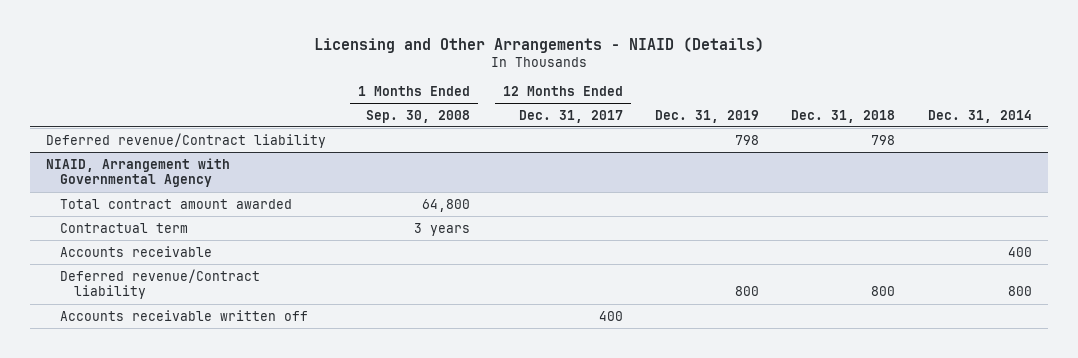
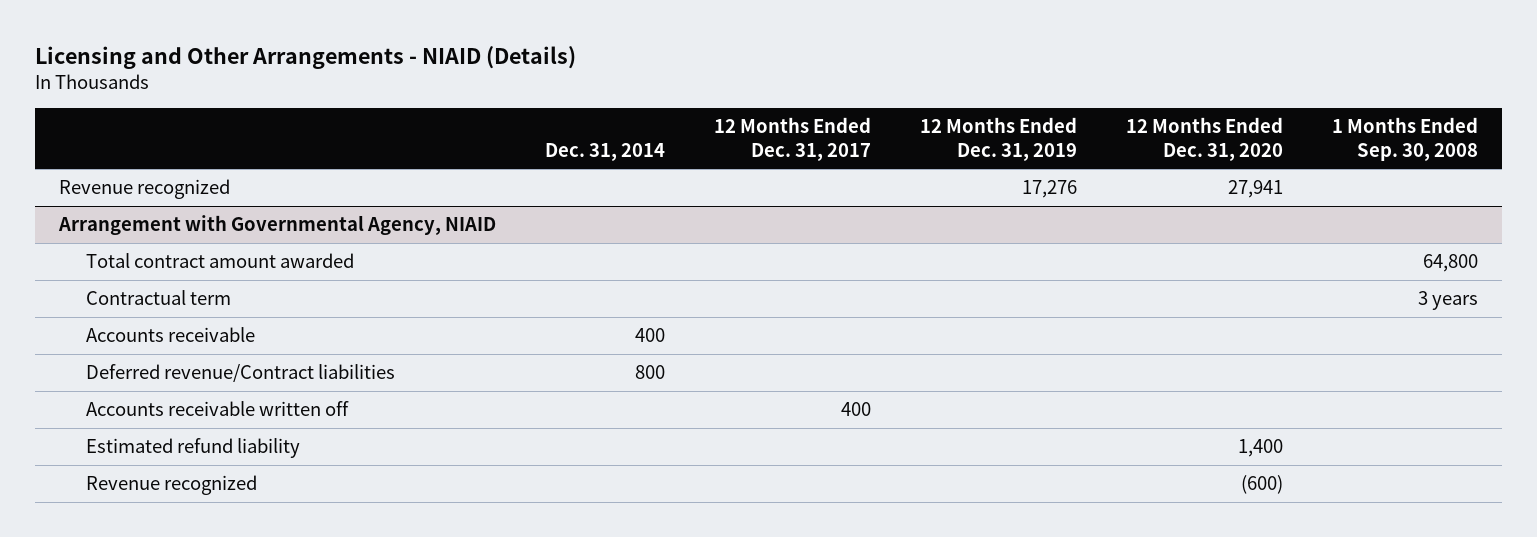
[655,109,760,123] Dec. 31, 2019 -> none
[791,109,896,123] Dec. 31, 2018 -> none
none -> [919,117,1077,161] 12 Months Ended Dec. 31, 2019
none -> [1125,117,1283,161] 12 Months Ended Dec. 31, 2020
[46,132,327,148] Deferred revenue/Contract liability -> none
none -> [59,179,231,200] Revenue recognized
[46,157,231,188] NIAID, Arrangement with Governmental Agency -> [58,215,497,236] Arrangement with Governmental Agency, NIAID
[59,268,260,300] Deferred revenue/Contract liability -> [86,364,396,383] Deferred revenue/Contract liabilities
none -> [86,438,301,459] Estimated refund liability
none -> [86,475,258,496] Revenue recognized

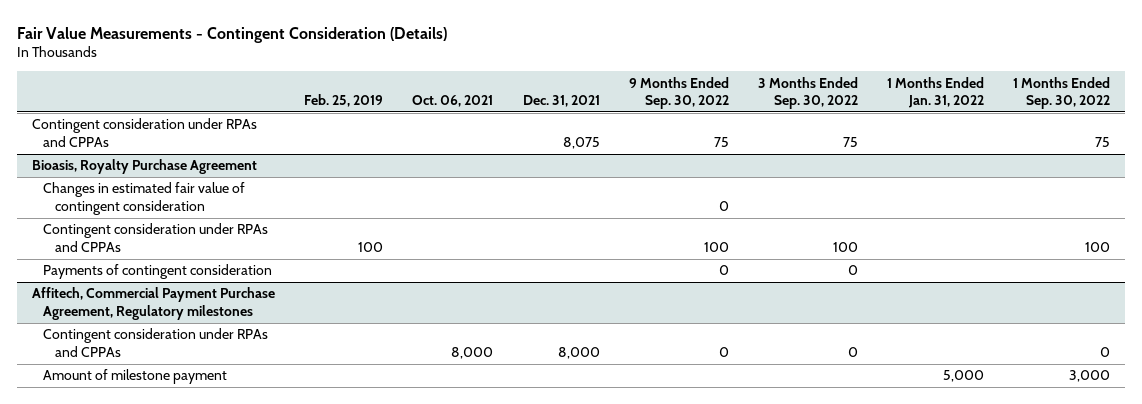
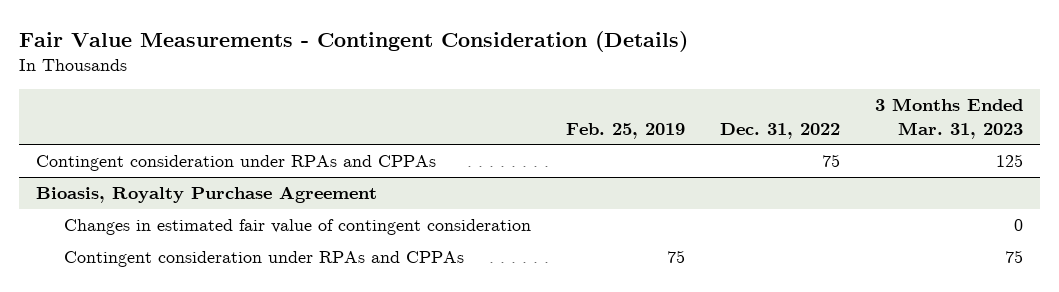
[412,95,494,108] Oct. 06, 2021 -> none
[522,95,600,108] Dec. 31, 2021 -> none
[628,76,729,110] 9 Months Ended Sep. 30, 2022 -> none
[757,76,858,110] 3 Months Ended Sep. 30, 2022 -> none
[887,76,985,109] 1 Months Ended Jan. 31, 2022 -> none
[1013,76,1111,110] 1 Months Ended Sep. 30, 2022 -> none
none -> [719,122,840,139] Dec. 31, 2022
none -> [874,98,1023,139] 3 Months Ended Mar. 31, 2023
[43,264,273,280] Payments of contingent consideration -> none
[31,287,275,321] Affitech, Commercial Payment Purchase Agreement, Regulatory milestones -> none
[43,328,269,358] Contingent consideration under RPAs and CPPAs -> none
[43,369,228,385] Amount of milestone payment -> none
[358,242,384,253] 100 -> [667,250,686,264] 75

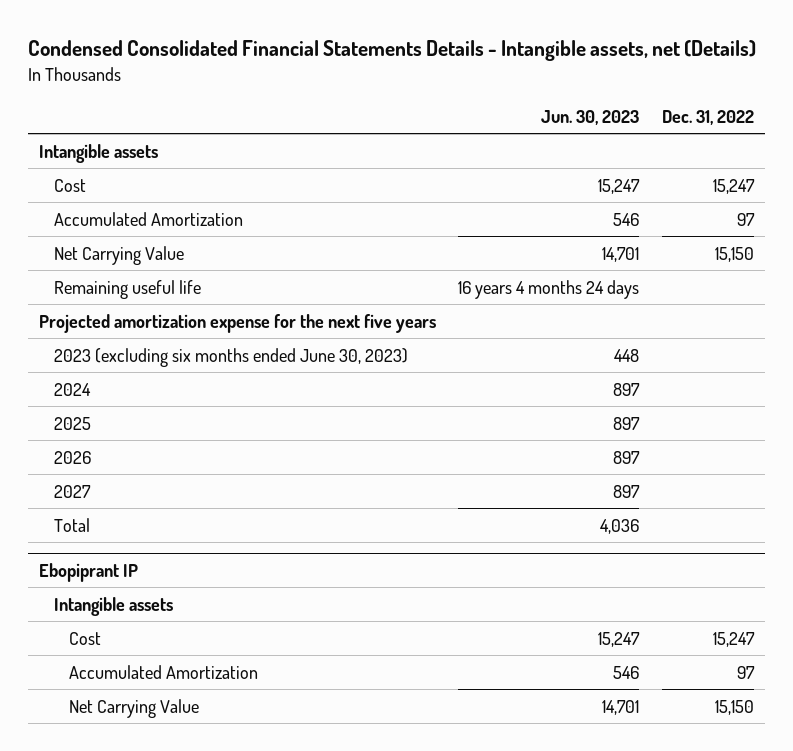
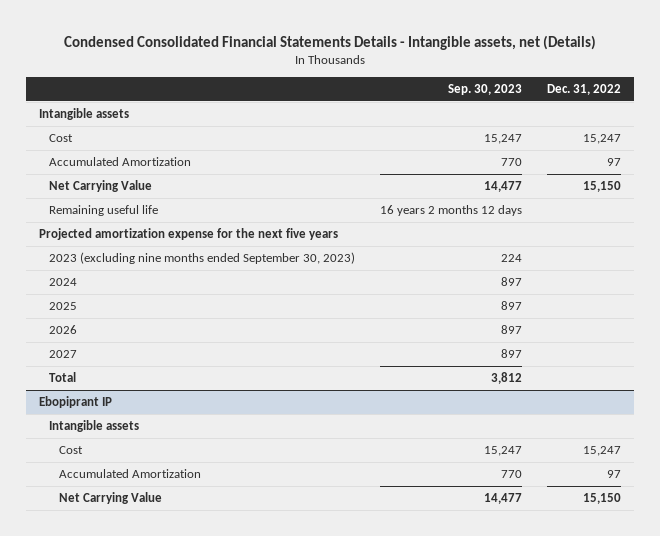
[541,109,640,125] Jun. 30, 2023 -> none
none -> [448,84,523,96] Sep. 30, 2023
[54,347,409,367] 2023 (excluding six months ended June 30, 2023) -> [49,252,356,265] 2023 (excluding nine months ended September 30, 2023)

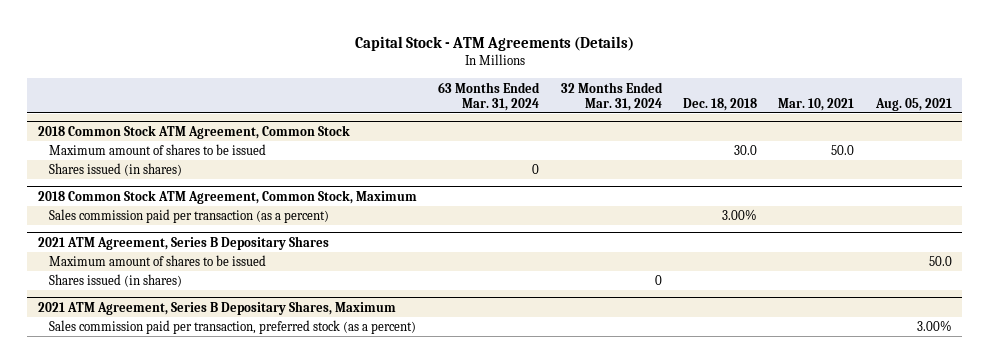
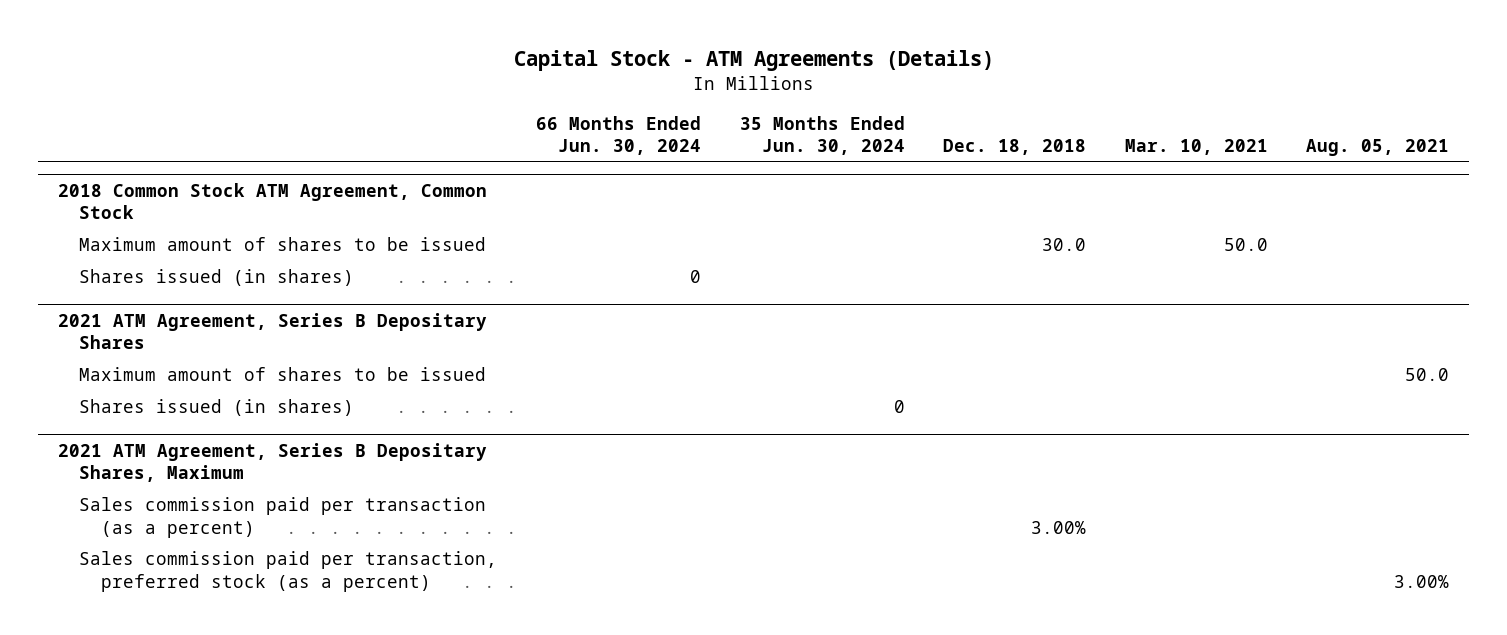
[438,81,541,111] 63 Months Ended Mar. 31, 2024 -> none
[560,81,663,111] 32 Months Ended Mar. 31, 2024 -> none
none -> [535,115,701,156] 66 Months Ended Jun. 30, 2024
none -> [739,115,905,156] 35 Months Ended Jun. 30, 2024
[38,189,418,204] 2018 Common Stock ATM Agreement, Common Stock, Maximum -> none
[49,209,330,224] Sales commission paid per transaction (as a percent) -> none
none -> [79,497,487,539] Sales commission paid per transaction (as a percent)

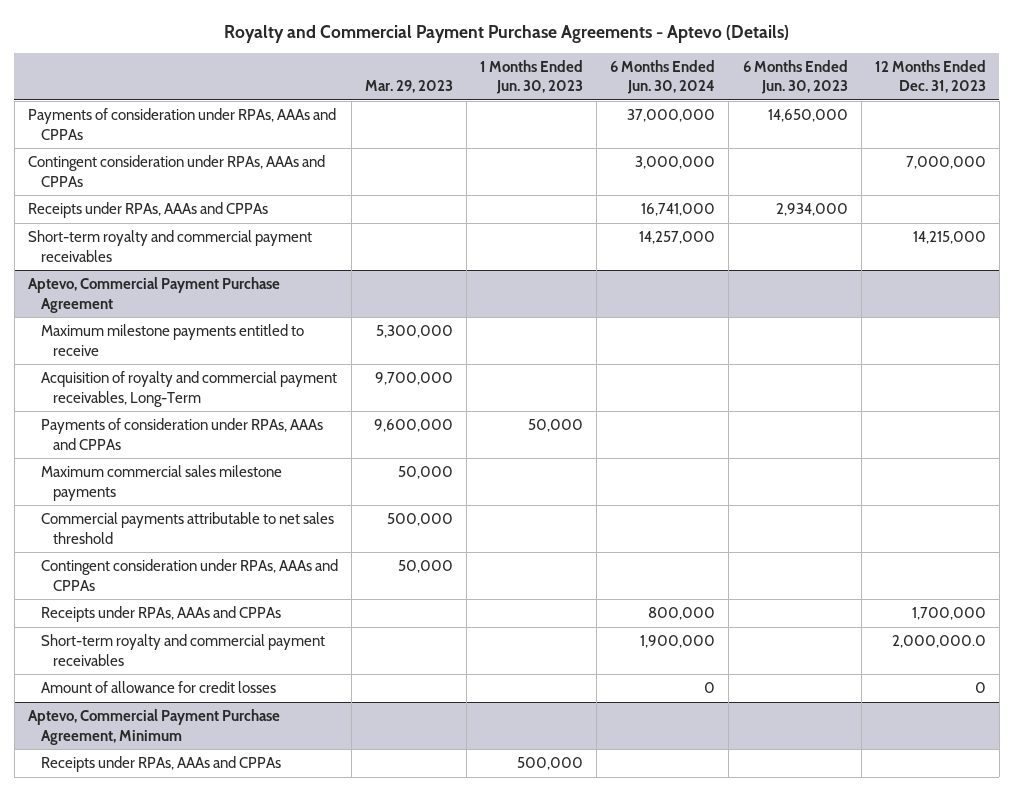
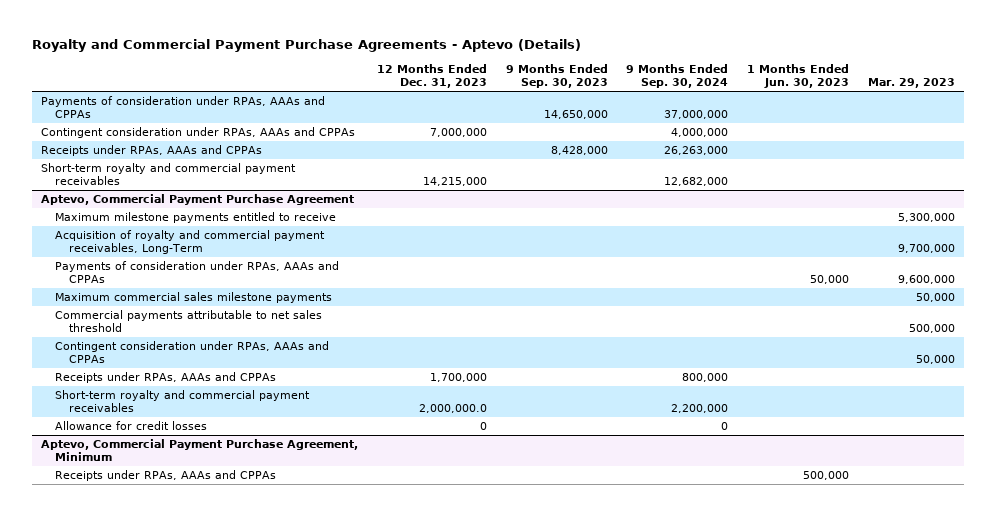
[610,59,716,95] 6 Months Ended Jun. 30, 2024 -> none
[742,59,848,95] 6 Months Ended Jun. 30, 2023 -> none
none -> [505,64,608,89] 9 Months Ended Sep. 30, 2023
none -> [626,64,729,89] 9 Months Ended Sep. 30, 2024
[40,681,276,694] Amount of allowance for credit losses -> [55,420,208,430] Allowance for credit losses

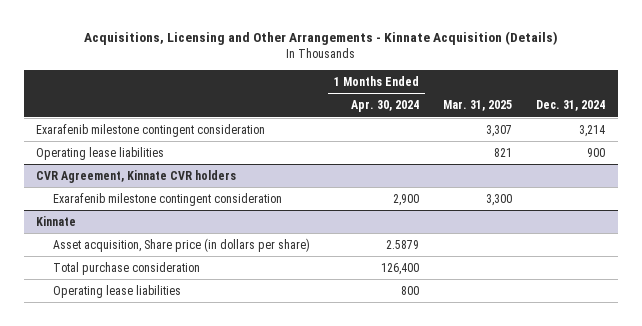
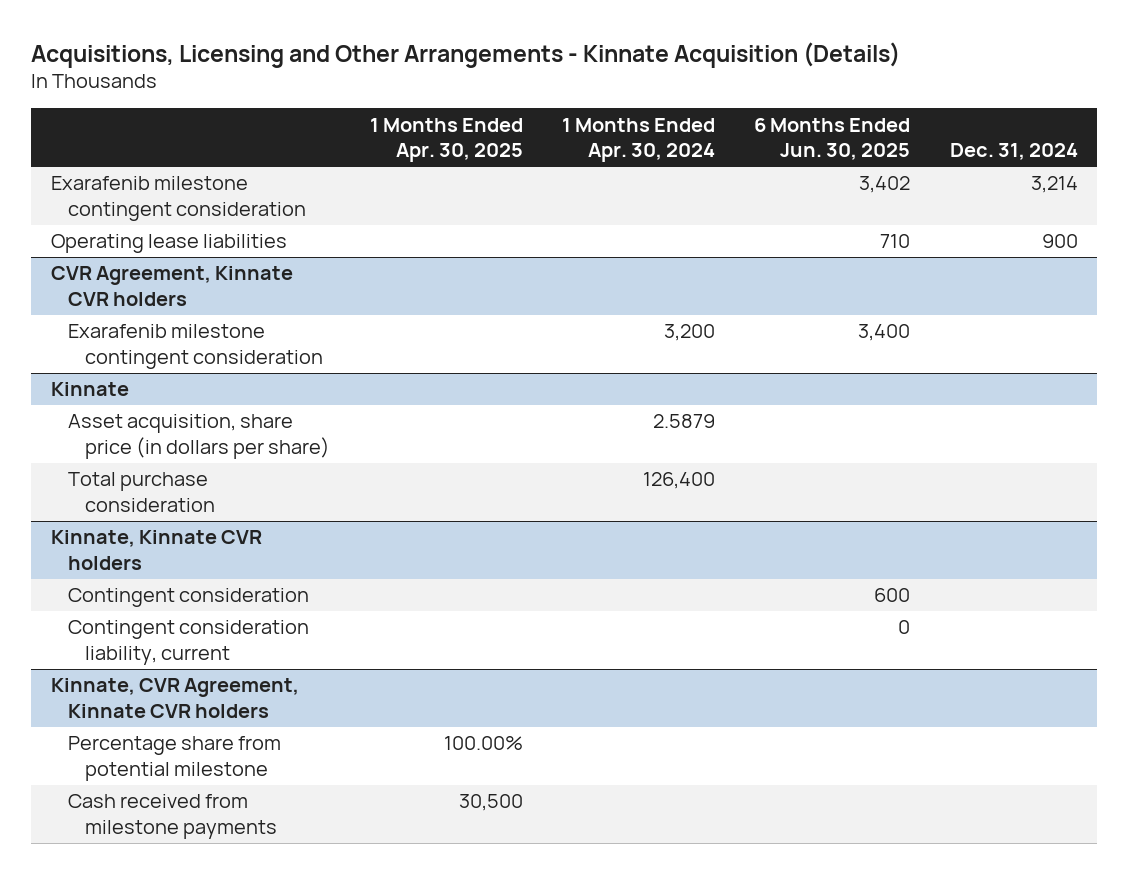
[443,100,513,112] Mar. 31, 2025 -> none
none -> [369,117,523,163] 1 Months Ended Apr. 30, 2025
none -> [754,117,911,161] 6 Months Ended Jun. 30, 2025
[393,193,420,206] 2,900 -> [664,324,716,342] 3,200
[53,237,311,252] Asset acquisition, Share price (in dollars per share) -> [68,414,331,459] Asset acquisition, share price (in dollars per share)
[53,284,182,298] Operating lease liabilities -> none
none -> [50,530,262,570] Kinnate, Kinnate CVR holders
none -> [68,588,310,608] Contingent consideration
none -> [68,620,310,665] Contingent consideration liability, current
none -> [50,678,299,718] Kinnate, CVR Agreement, Kinnate CVR holders
none -> [68,736,282,781] Percentage share from potential milestone
none -> [68,794,278,839] Cash received from milestone payments

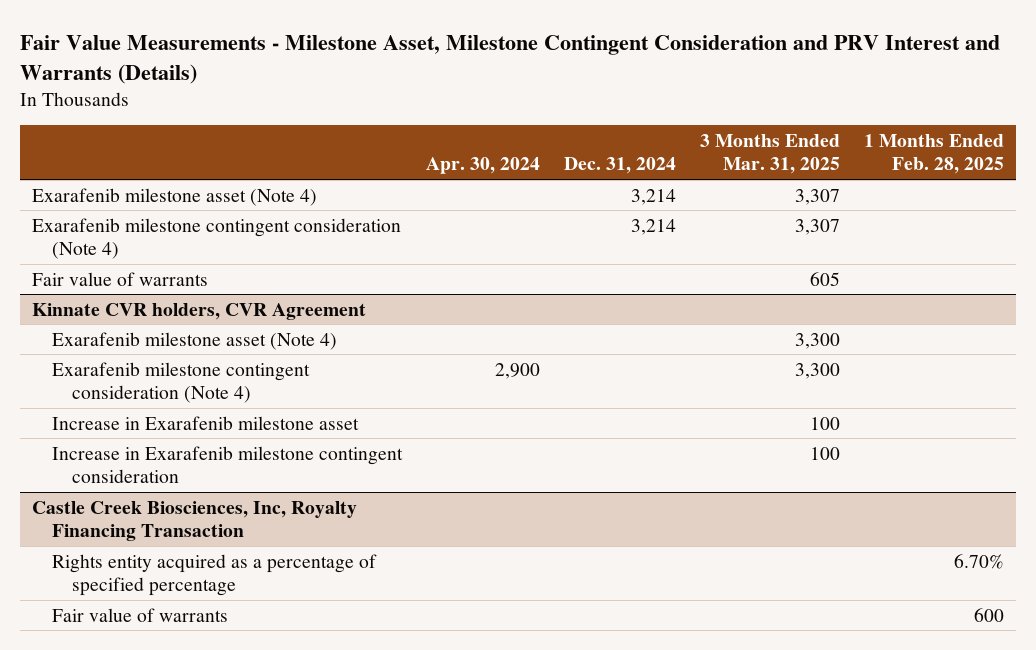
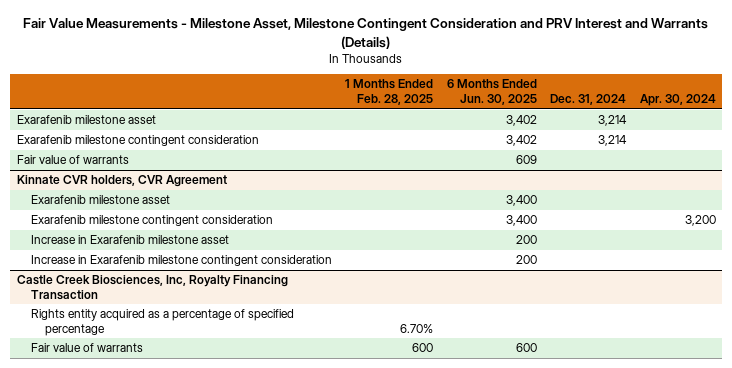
[700,133,841,175] 3 Months Ended Mar. 31, 2025 -> none
none -> [446,79,537,106] 6 Months Ended Jun. 30, 2025
[31,187,317,206] Exarafenib milestone asset (Note 4) -> [16,115,156,125] Exarafenib milestone asset
[31,217,401,260] Exarafenib milestone contingent consideration (Note 4) -> [16,135,259,147] Exarafenib milestone contingent consideration
[51,331,337,350] Exarafenib milestone asset (Note 4) -> [30,195,170,205] Exarafenib milestone asset
[51,361,310,404] Exarafenib milestone contingent consideration (Note 4) -> [30,215,273,227] Exarafenib milestone contingent consideration
[494,362,540,379] 2,900 -> [684,215,716,227] 3,200

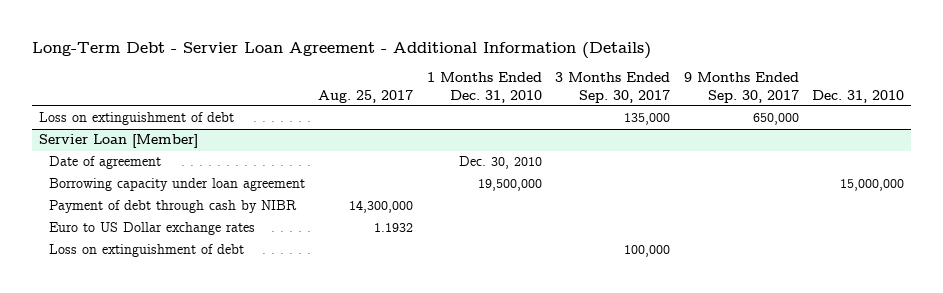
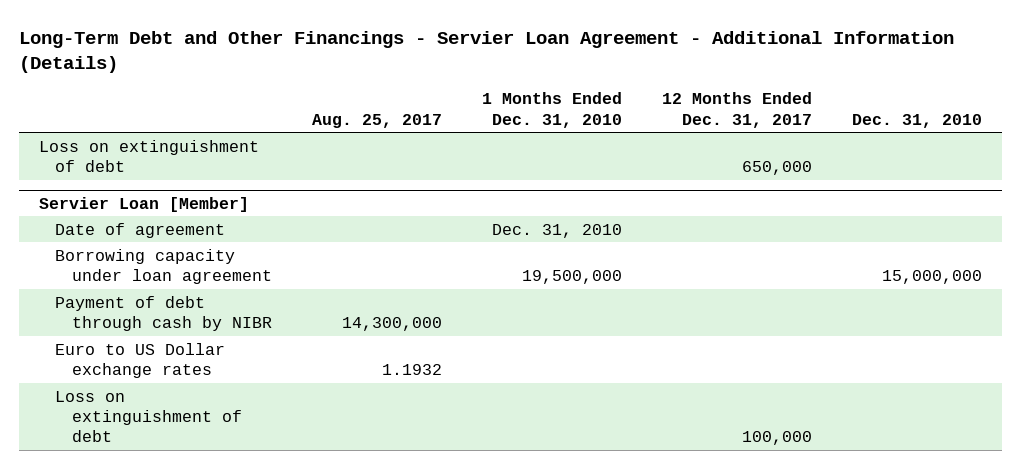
[32,42,652,60] Long-Term Debt - Servier Loan Agreement - Additional Information (Details) -> [18,31,954,74] Long-Term Debt and Other Financings - Servier Loan Agreement - Additional Information (Details)
[555,72,671,103] 3 Months Ended Sep. 30, 2017 -> none
[683,72,799,103] 9 Months Ended Sep. 30, 2017 -> none
none -> [661,92,812,128] 12 Months Ended Dec. 31, 2017
[458,156,542,170] Dec. 30, 2010 -> [491,223,622,238] Dec. 31, 2010

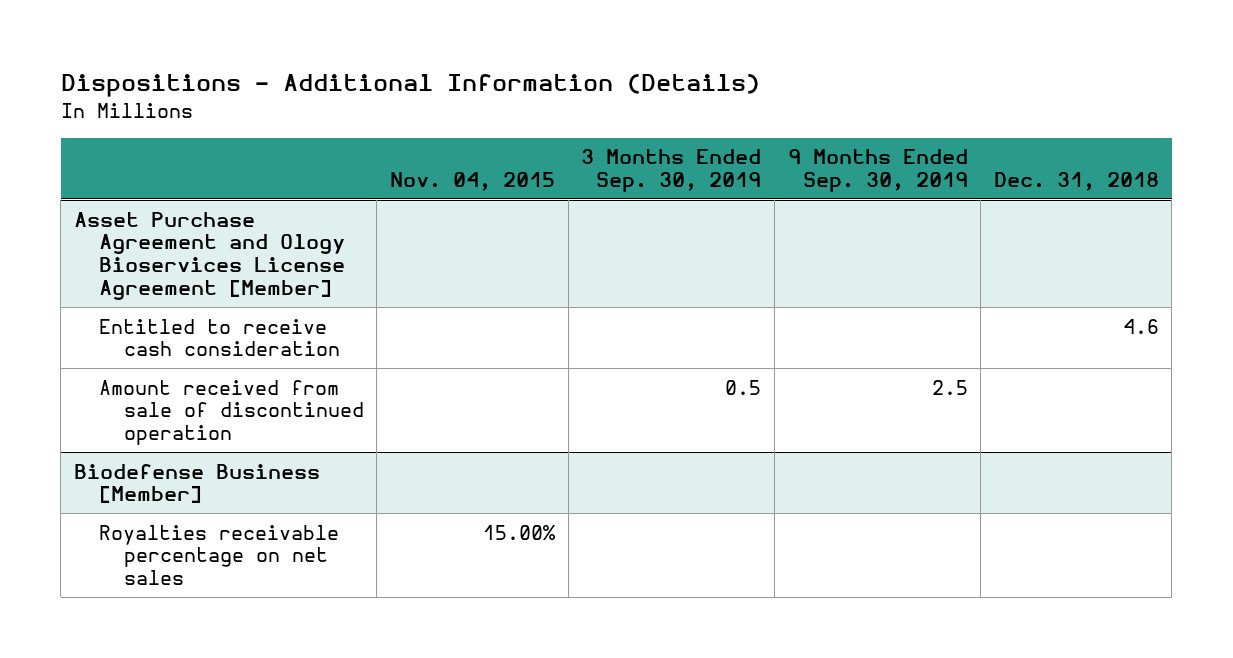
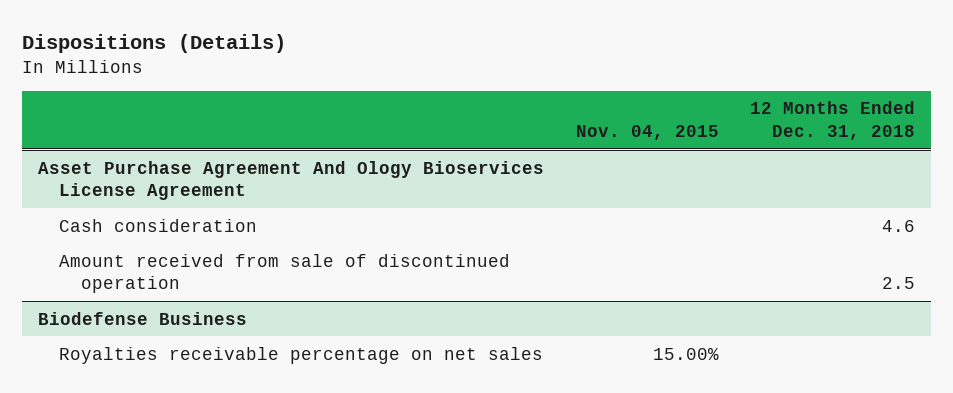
[60,74,760,98] Dispositions - Additional Information (Details) -> [21,34,286,54] Dispositions (Details)
[581,149,762,192] 3 Months Ended Sep. 30, 2019 -> none
[787,149,968,192] 9 Months Ended Sep. 30, 2019 -> none
[993,171,1159,191] Dec. 31, 2018 -> none
none -> [750,101,916,140] 12 Months Ended Dec. 31, 2018
[74,211,345,301] Asset Purchase Agreement and Ology Bioservices License Agreement [Member] -> [37,160,544,201] Asset Purchase Agreement And Ology Bioservices License Agreement
[98,318,340,357] Entitled to receive cash consideration -> [59,218,258,232] Cash consideration
[74,463,321,504] Biodefense Business [Member] -> [37,311,247,325] Biodefense Business

